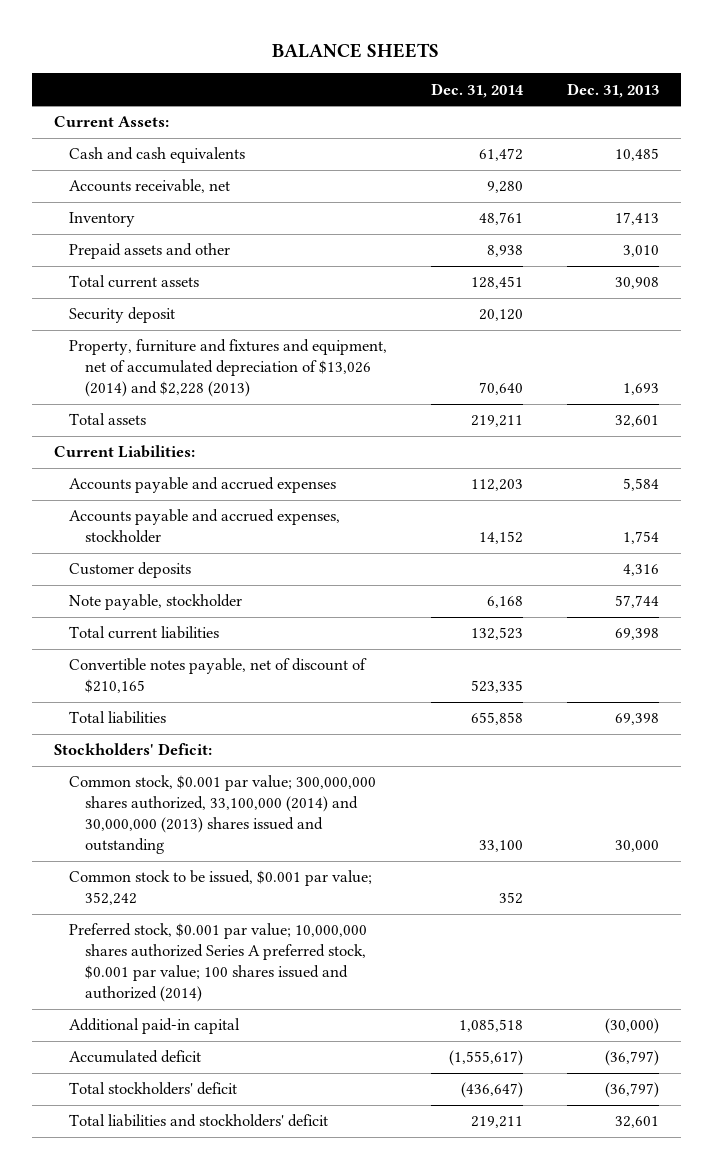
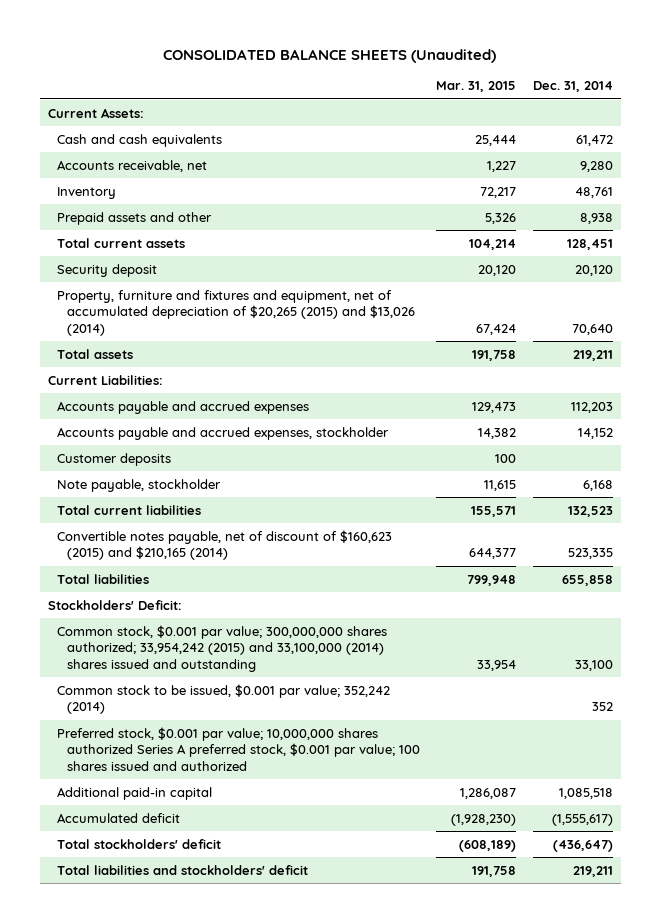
[272,42,440,58] BALANCE SHEETS -> [163,48,497,63] CONSOLIDATED BALANCE SHEETS (Unaudited)
[566,82,659,98] Dec. 31, 2013 -> none
none -> [436,81,517,93] Mar. 31, 2015
[69,339,388,398] Property, furniture and fixtures and equipment, net of accumulated depreciation of $13,026 (2014) and $2,228 (2013) -> [57,289,416,336] Property, furniture and fixtures and equipment, net of accumulated depreciation of $20,265 (2015) and $13,026 (2014)
[69,658,368,694] Convertible notes payable, net of discount of $210,165 -> [57,529,393,561] Convertible notes payable, net of discount of $160,623 (2015) and $210,165 (2014)
[69,775,377,855] Common stock, $0.001 par value; 300,000,000 shares authorized, 33,100,000 (2014) and 30,000,000 (2013) shares issued and outstanding -> [57,624,388,672] Common stock, $0.001 par value; 300,000,000 shares authorized; 33,954,242 (2015) and 33,100,000 (2014) shares issued and outstanding
[69,870,373,906] Common stock to be issued, $0.001 par value; 352,242 -> [57,683,391,715] Common stock to be issued, $0.001 par value; 352,242 (2014)
[69,923,368,1003] Preferred stock, $0.001 par value; 10,000,000 shares authorized Series A preferred stock, $0.001 par value; 100 shares issued and authorized (2014) -> [57,726,421,771] Preferred stock, $0.001 par value; 10,000,000 shares authorized Series A preferred stock, $0.001 par value; 100 shares issued and authorized

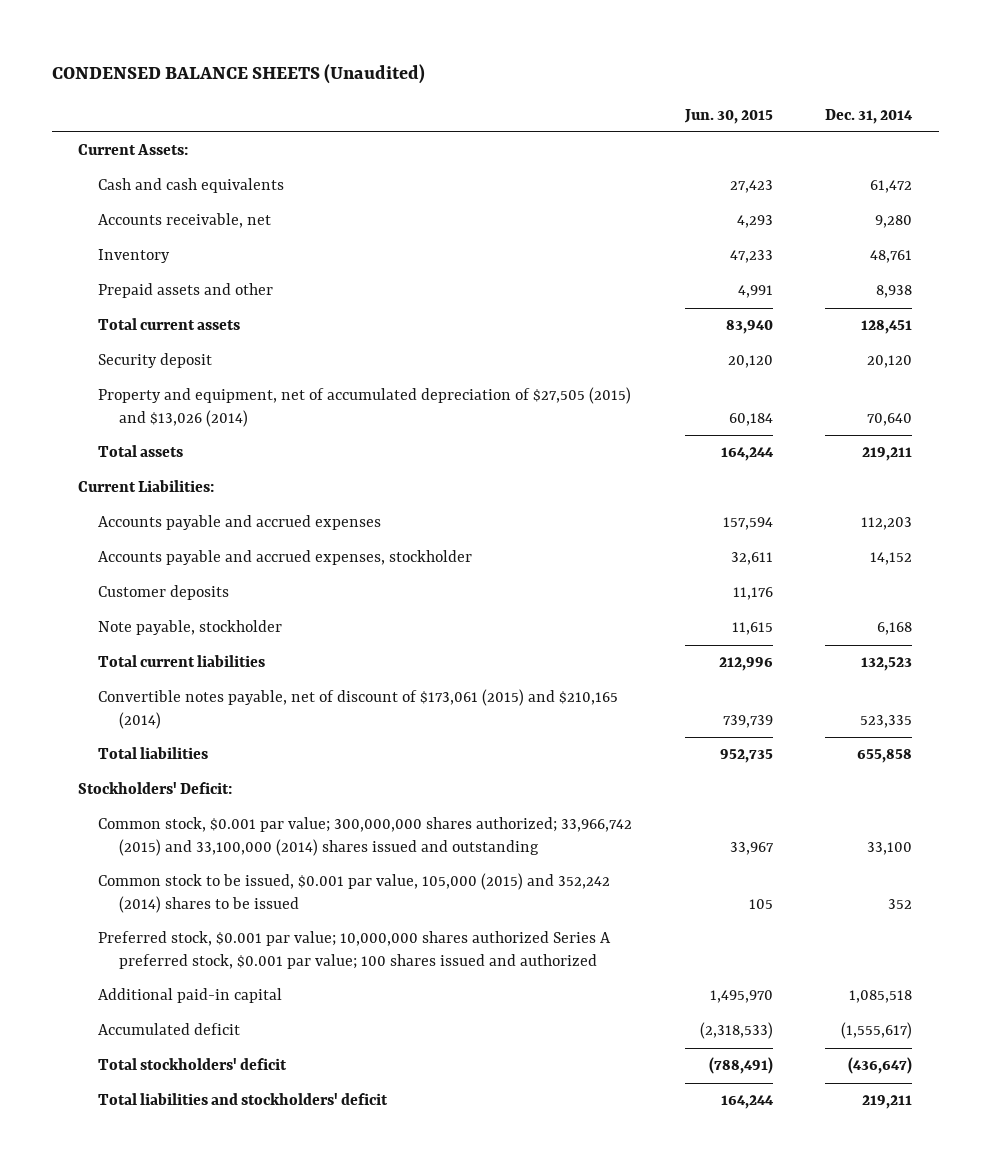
[163,48,497,63] CONSOLIDATED BALANCE SHEETS (Unaudited) -> [51,64,425,85] CONDENSED BALANCE SHEETS (Unaudited)
[436,81,517,93] Mar. 31, 2015 -> none
none -> [683,108,773,124] Jun. 30, 2015
[57,289,416,336] Property, furniture and fixtures and equipment, net of accumulated depreciation of $20,265 (2015) and $13,026 (2014) -> [98,387,632,427] Property and equipment, net of accumulated depreciation of $27,505 (2015) and $13,026 (2014)
[57,529,393,561] Convertible notes payable, net of discount of $160,623 (2015) and $210,165 (2014) -> [98,689,619,729] Convertible notes payable, net of discount of $173,061 (2015) and $210,165 (2014)
[57,624,388,672] Common stock, $0.001 par value; 300,000,000 shares authorized; 33,954,242 (2015) and 33,100,000 (2014) shares issued and outstanding -> [98,817,633,856] Common stock, $0.001 par value; 300,000,000 shares authorized; 33,966,742 (2015) and 33,100,000 (2014) shares issued and outstanding
[57,683,391,715] Common stock to be issued, $0.001 par value; 352,242 (2014) -> [98,873,611,913] Common stock to be issued, $0.001 par value, 105,000 (2015) and 352,242 (2014) shares to be issued

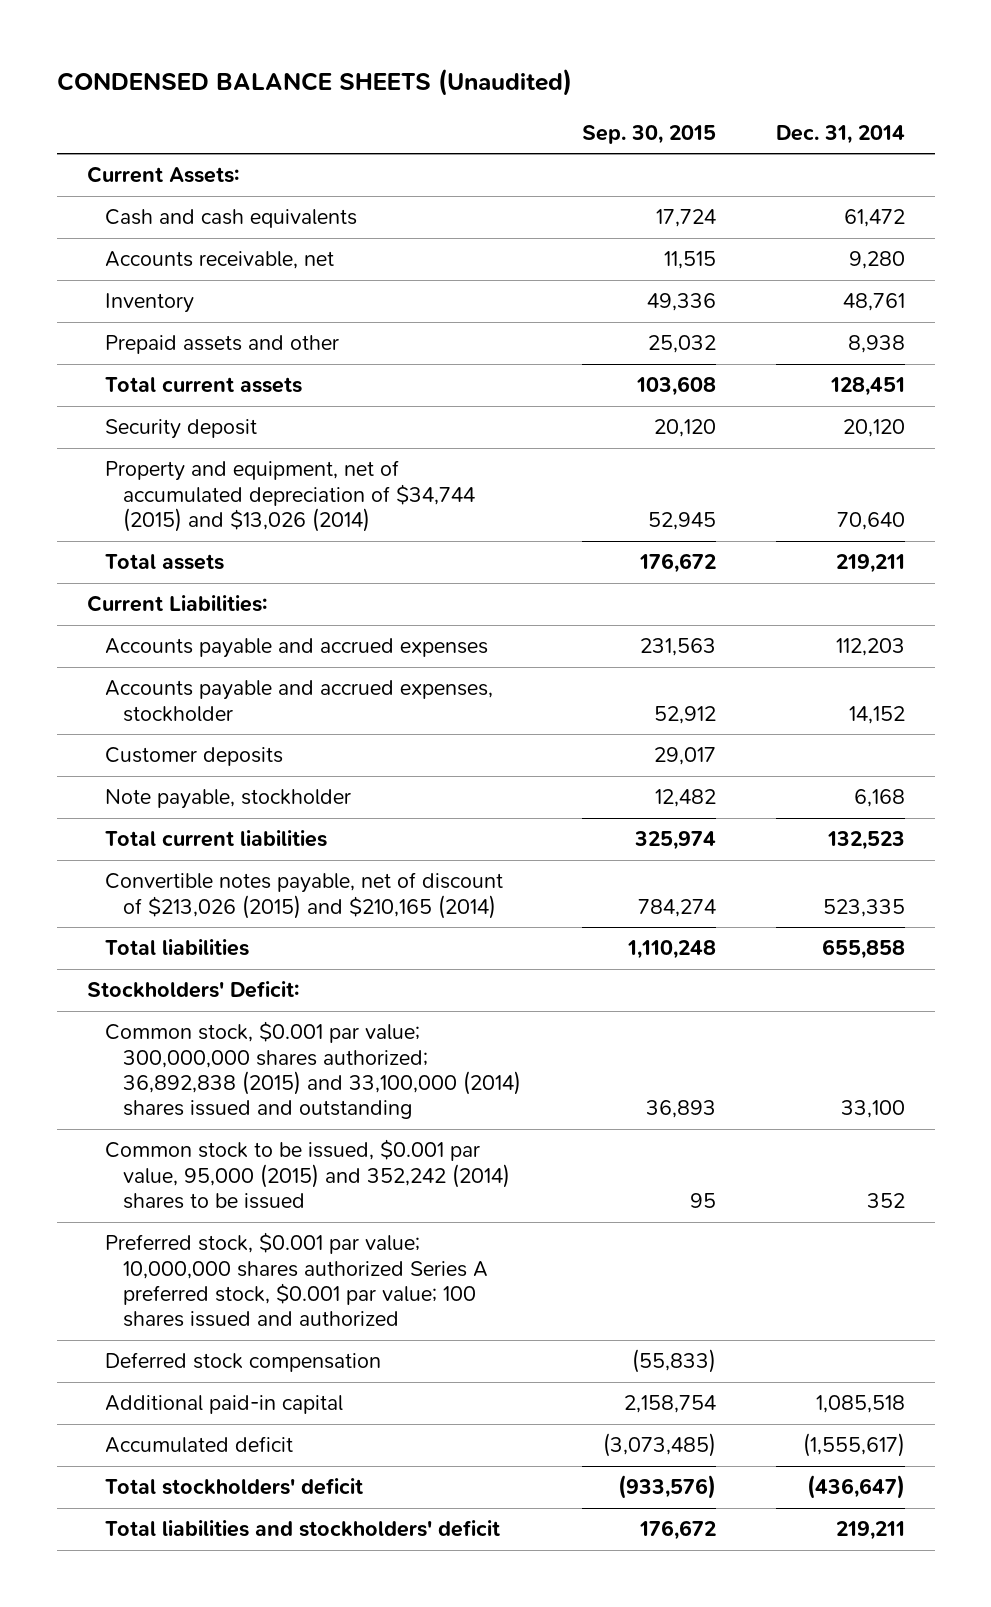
[683,108,773,124] Jun. 30, 2015 -> none
none -> [581,124,716,144] Sep. 30, 2015
[98,387,632,427] Property and equipment, net of accumulated depreciation of $27,505 (2015) and $13,026 (2014) -> [105,460,476,533] Property and equipment, net of accumulated depreciation of $34,744 (2015) and $13,026 (2014)
[98,689,619,729] Convertible notes payable, net of discount of $173,061 (2015) and $210,165 (2014) -> [105,872,504,919] Convertible notes payable, net of discount of $213,026 (2015) and $210,165 (2014)
[98,817,633,856] Common stock, $0.001 par value; 300,000,000 shares authorized; 33,966,742 (2015) and 33,100,000 (2014) shares issued and outstanding -> [105,1021,522,1120] Common stock, $0.001 par value; 300,000,000 shares authorized; 36,892,838 (2015) and 33,100,000 (2014) shares issued and outstanding
[98,873,611,913] Common stock to be issued, $0.001 par value, 105,000 (2015) and 352,242 (2014) shares to be issued -> [105,1139,511,1210] Common stock to be issued, $0.001 par value, 95,000 (2015) and 352,242 (2014) shares to be issued
none -> [105,1352,382,1373] Deferred stock compensation

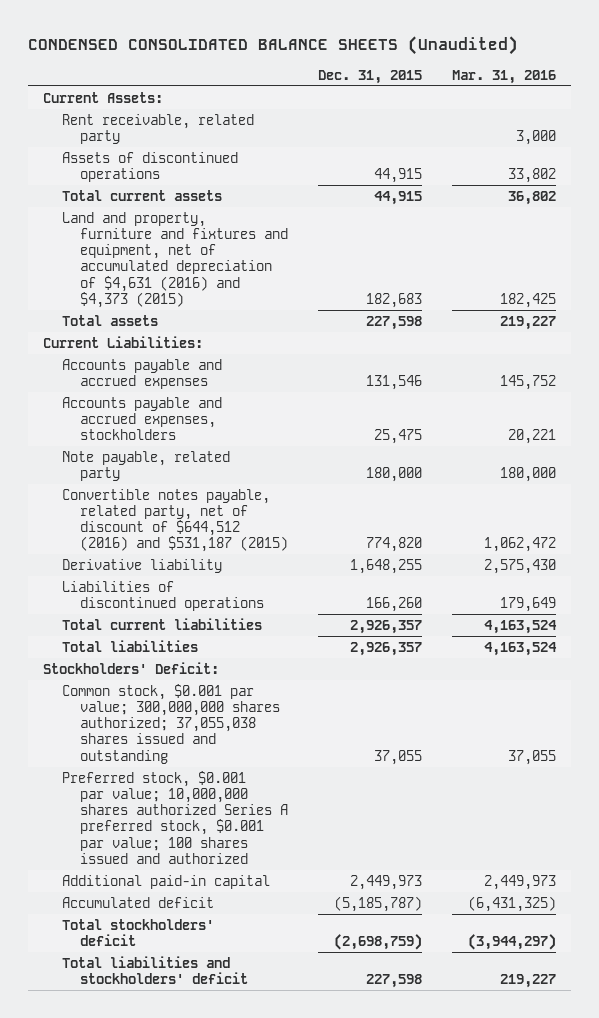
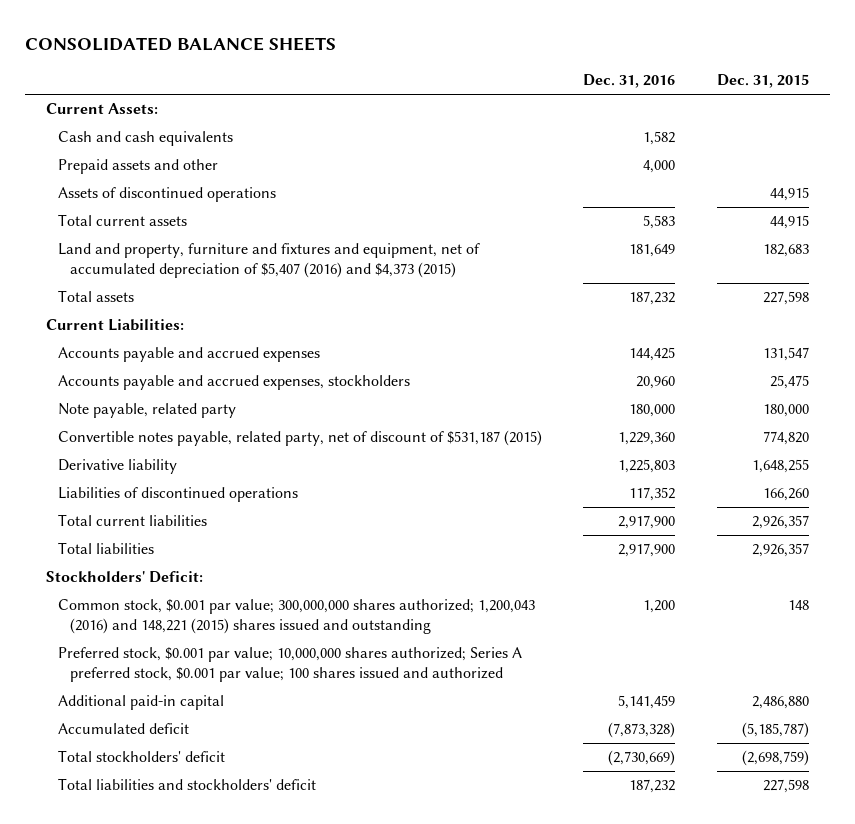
[27,35,518,55] CONDENSED CONSOLIDATED BALANCE SHEETS (Unaudited) -> [24,36,336,51] CONSOLIDATED BALANCE SHEETS
[452,69,557,84] Mar. 31, 2016 -> none
none -> [583,74,676,89] Dec. 31, 2016
[61,113,254,144] Rent receivable, related party -> none
none -> [57,131,233,147] Cash and cash equivalents
none -> [57,159,218,175] Prepaid assets and other
[61,211,289,309] Land and property, furniture and fixtures and equipment, net of accumulated depreciation of $4,631 (2016) and $4,373 (2015) -> [57,243,480,278] Land and property, furniture and fixtures and equipment, net of accumulated depreciation of $5,407 (2016) and $4,373 (2015)
[366,374,423,390] 131,546 -> [763,347,810,362] 131,547
[61,488,289,553] Convertible notes payable, related party, net of discount of $644,512 (2016) and $531,187 (2015) -> [57,430,542,447] Convertible notes payable, related party, net of discount of $531,187 (2015)
[61,683,281,764] Common stock, $0.001 par value; 300,000,000 shares authorized; 37,055,038 shares issued and outstanding -> [57,599,535,634] Common stock, $0.001 par value; 300,000,000 shares authorized; 1,200,043 (2016) and 148,221 (2015) shares issued and outstanding
[374,749,423,765] 37,055 -> [788,600,810,611] 148
[61,770,289,865] Preferred stock, $0.001 par value; 10,000,000 shares authorized Series A preferred stock, $0.001 par value; 100 shares issued and authorized -> [57,647,522,682] Preferred stock, $0.001 par value; 10,000,000 shares authorized; Series A preferred stock, $0.001 par value; 100 shares issued and authorized
[350,874,423,890] 2,449,973 -> [752,696,810,710] 2,486,880

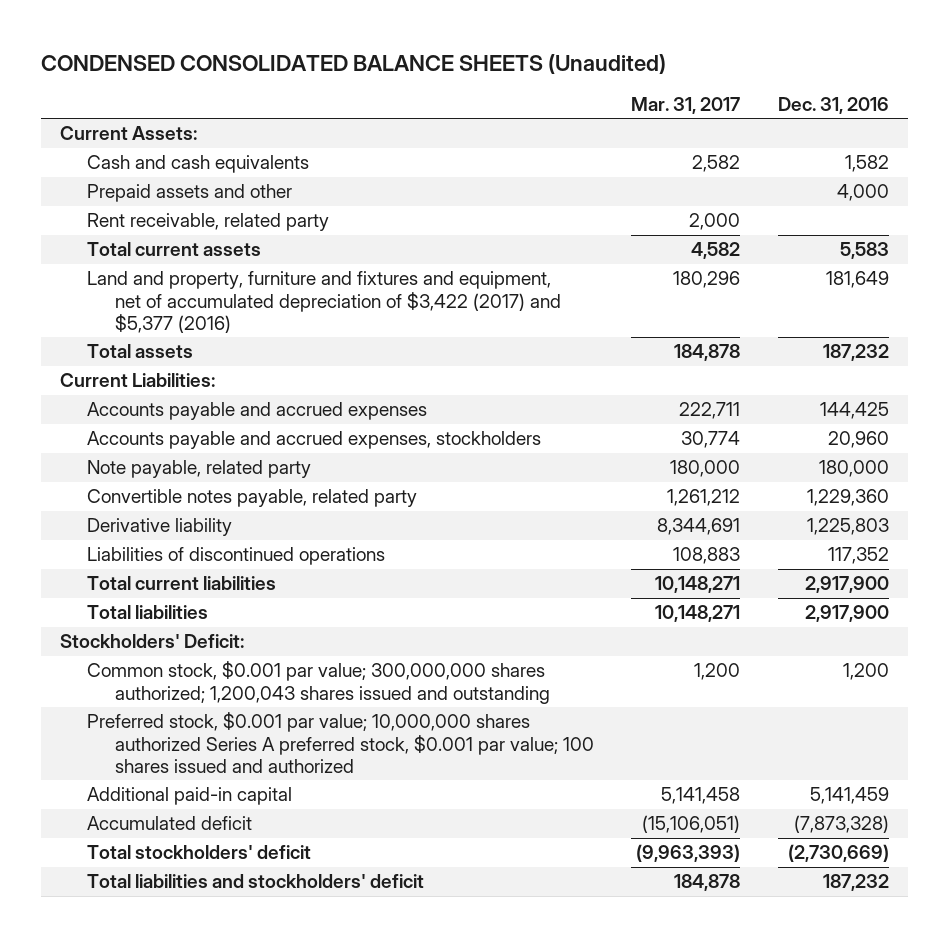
[24,36,336,51] CONSOLIDATED BALANCE SHEETS -> [41,53,667,74] CONDENSED CONSOLIDATED BALANCE SHEETS (Unaudited)
[717,74,810,89] Dec. 31, 2015 -> none
none -> [631,97,741,115] Mar. 31, 2017
[57,187,276,203] Assets of discontinued operations -> none
none -> [87,213,330,232] Rent receivable, related party
[57,243,480,278] Land and property, furniture and fixtures and equipment, net of accumulated depreciation of $5,407 (2016) and $4,373 (2015) -> [87,271,561,333] Land and property, furniture and fixtures and equipment, net of accumulated depreciation of $3,422 (2017) and $5,377 (2016)
[57,430,542,447] Convertible notes payable, related party, net of discount of $531,187 (2015) -> [87,489,418,508] Convertible notes payable, related party
[57,599,535,634] Common stock, $0.001 par value; 300,000,000 shares authorized; 1,200,043 (2016) and 148,221 (2015) shares issued and outstanding -> [87,661,550,704] Common stock, $0.001 par value; 300,000,000 shares authorized; 1,200,043 shares issued and outstanding
[57,647,522,682] Preferred stock, $0.001 par value; 10,000,000 shares authorized; Series A preferred stock, $0.001 par value; 100 shares issued and authorized -> [87,712,594,773] Preferred stock, $0.001 par value; 10,000,000 shares authorized Series A preferred stock, $0.001 par value; 100 shares issued and authorized

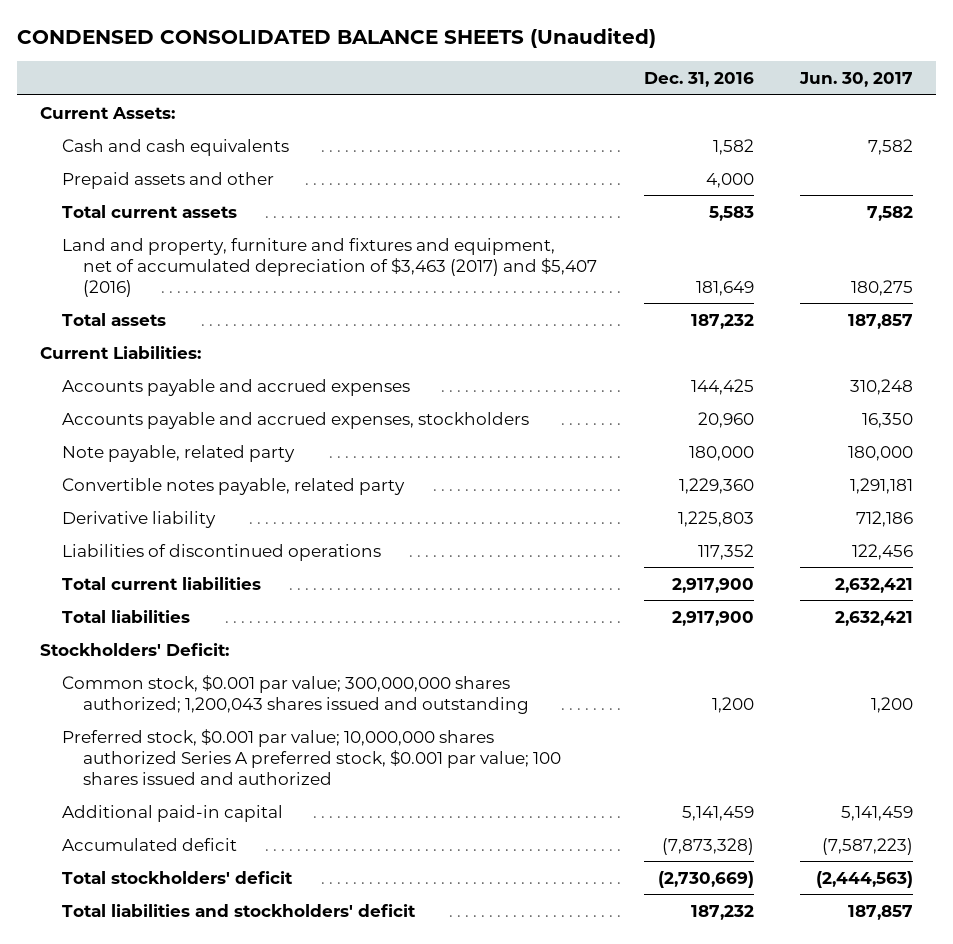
[631,97,741,115] Mar. 31, 2017 -> none
none -> [798,71,913,87] Jun. 30, 2017
[87,213,330,232] Rent receivable, related party -> none
[87,271,561,333] Land and property, furniture and fixtures and equipment, net of accumulated depreciation of $3,422 (2017) and $5,377 (2016) -> [61,237,598,297] Land and property, furniture and fixtures and equipment, net of accumulated depreciation of $3,463 (2017) and $5,407 (2016)

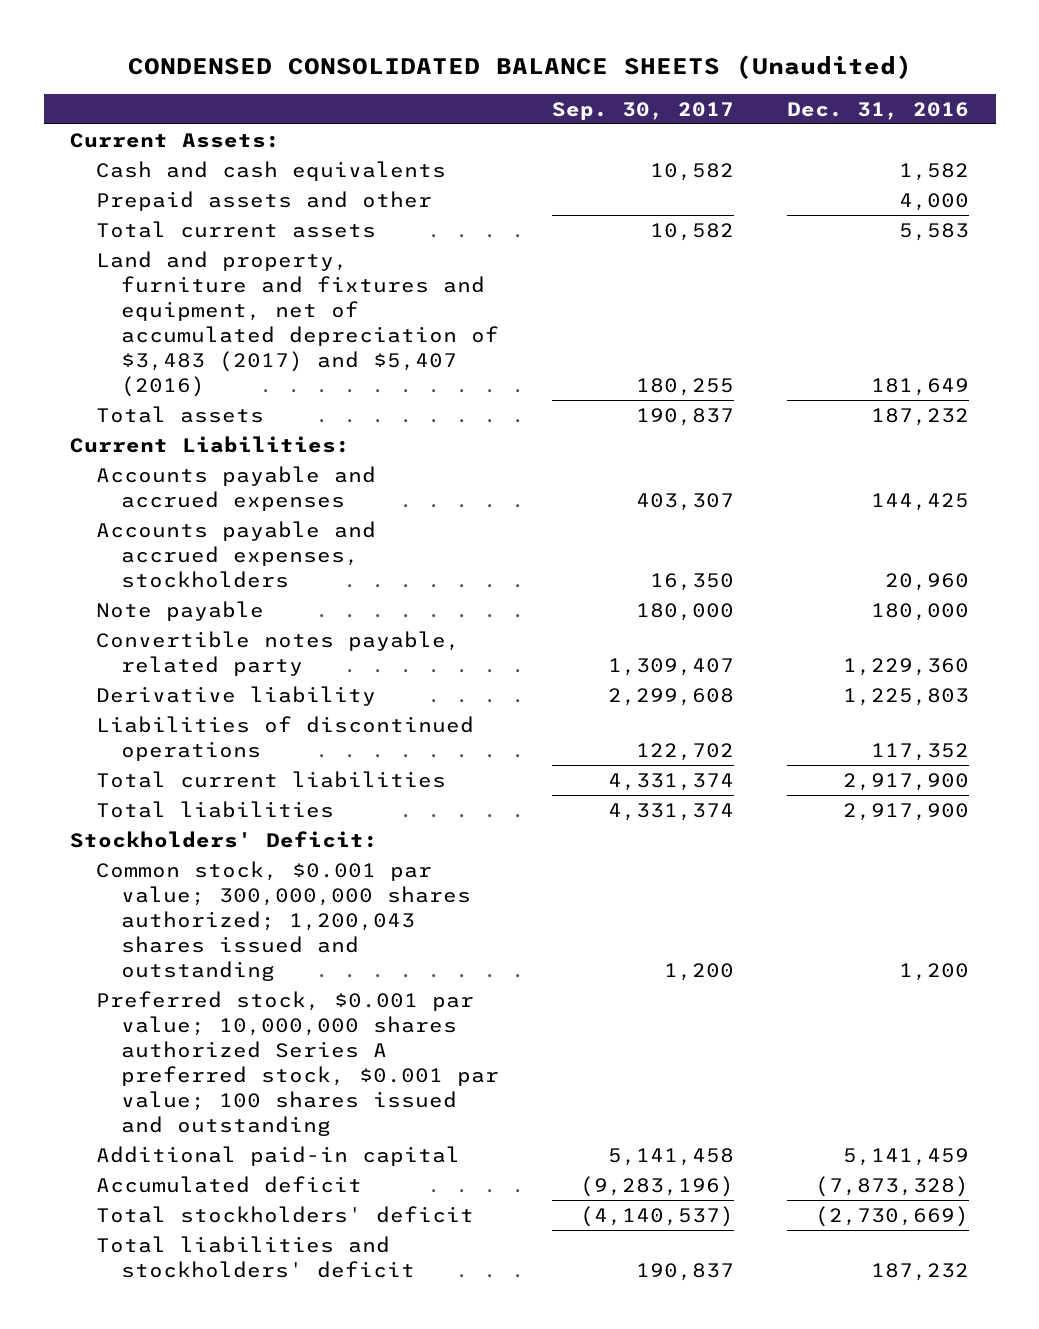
[798,71,913,87] Jun. 30, 2017 -> none
none -> [551,101,734,120] Sep. 30, 2017
[61,237,598,297] Land and property, furniture and fixtures and equipment, net of accumulated depreciation of $3,463 (2017) and $5,407 (2016) -> [95,250,499,398] Land and property, furniture and fixtures and equipment, net of accumulated depreciation of $3,483 (2017) and $5,407 (2016)
[61,444,295,462] Note payable, related party -> [95,600,264,621] Note payable
[61,728,562,785] Preferred stock, $0.001 par value; 10,000,000 shares authorized Series A preferred stock, $0.001 par value; 100 shares issued and authorized -> [95,990,499,1137] Preferred stock, $0.001 par value; 10,000,000 shares authorized Series A preferred stock, $0.001 par value; 100 shares issued and outstanding

